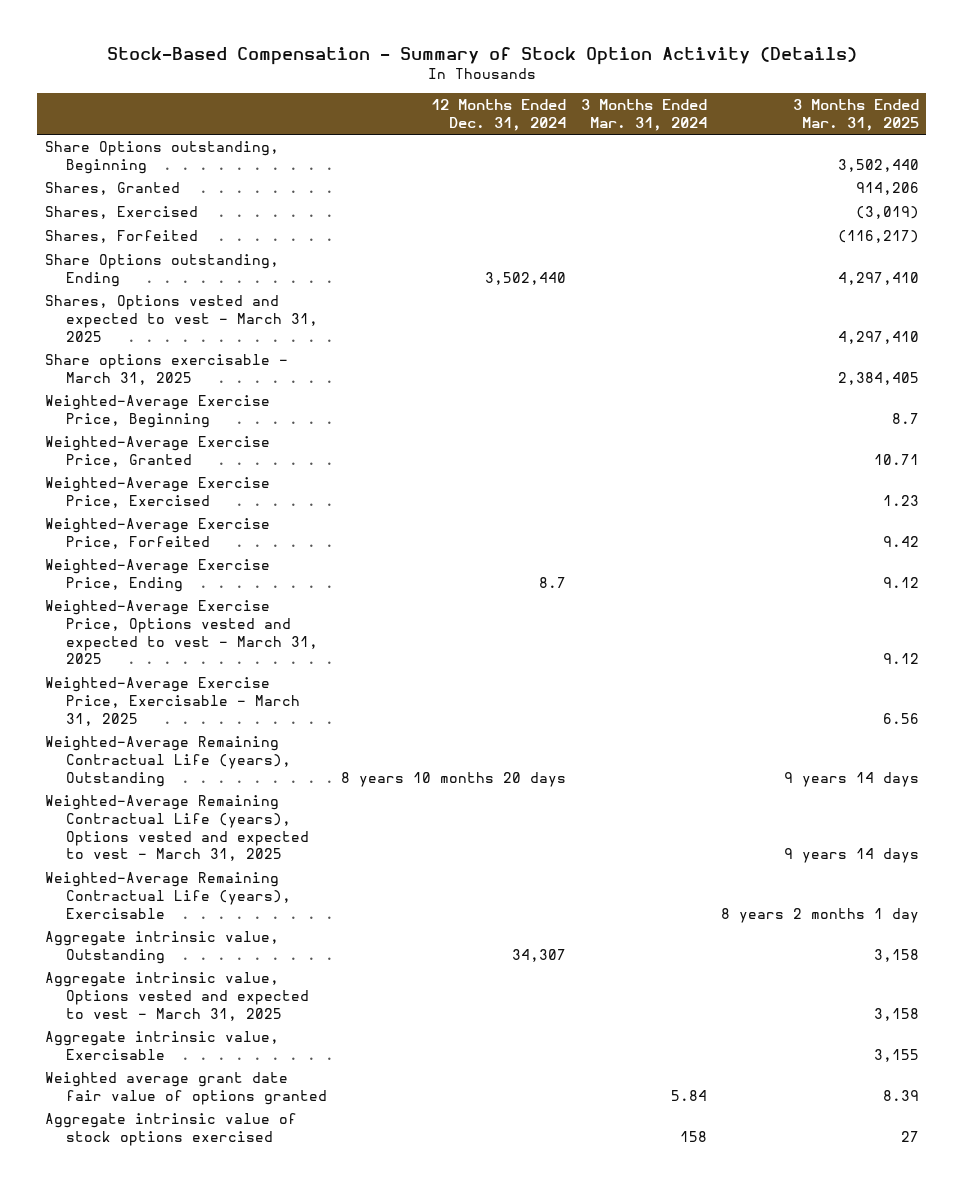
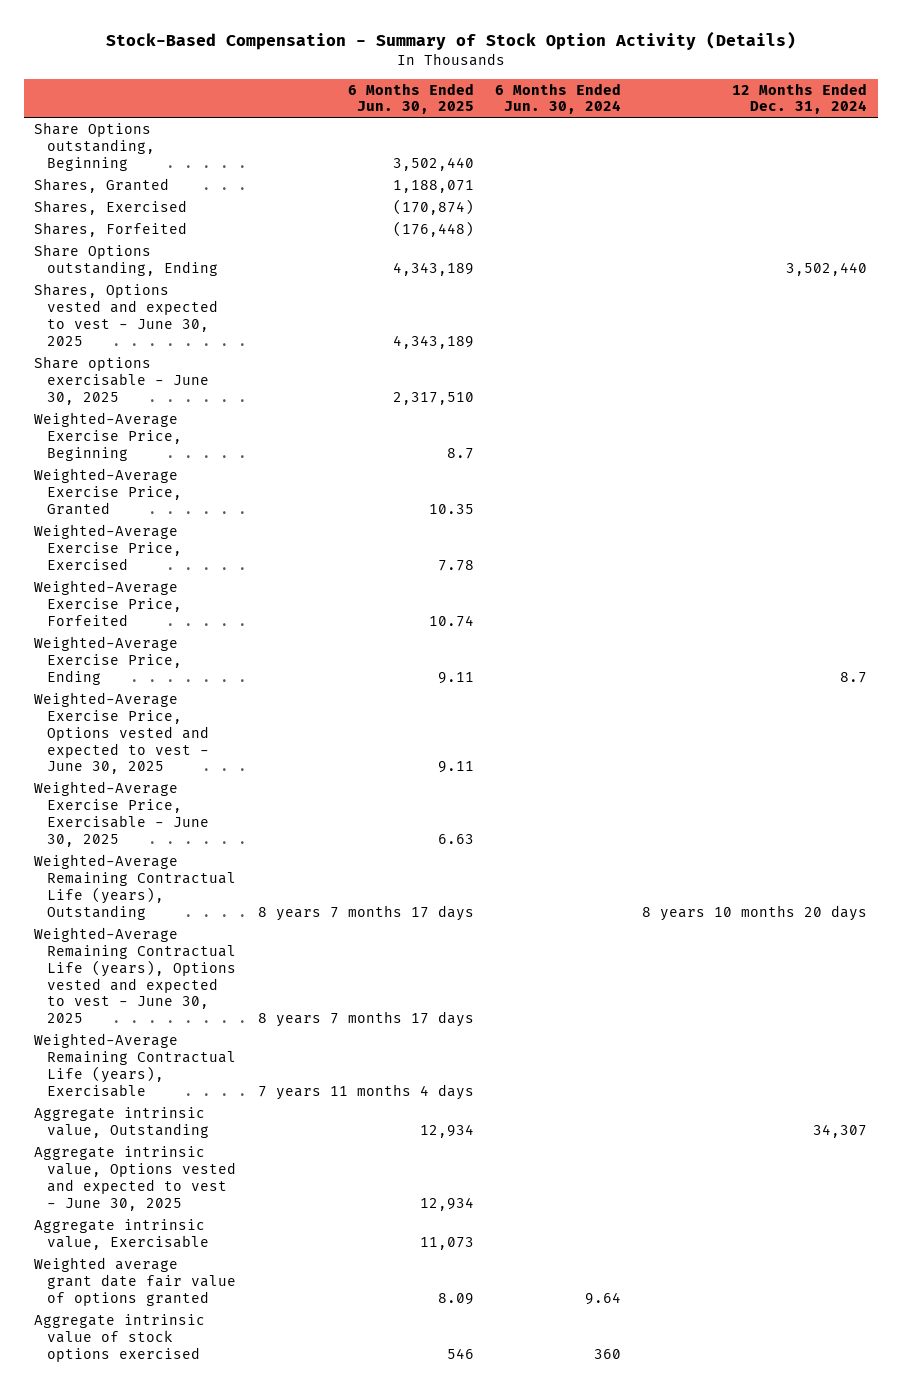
[580,99,707,131] 3 Months Ended Mar. 31, 2024 -> none
[793,99,920,131] 3 Months Ended Mar. 31, 2025 -> none
none -> [347,82,474,115] 6 Months Ended Jun. 30, 2025
none -> [494,82,621,115] 6 Months Ended Jun. 30, 2024
[44,295,318,342] Shares, Options vested and expected to vest - March 31, 2025 -> [34,282,219,346] Shares, Options vested and expected to vest - June 30, 2025
[44,354,288,385] Share options exercisable - March 31, 2025 -> [34,355,210,405] Share options exercisable - June 30, 2025
[44,600,318,665] Weighted-Average Exercise Price, Options vested and expected to vest - March 31, 2025 -> [34,691,210,775] Weighted-Average Exercise Price, Options vested and expected to vest - June 30, 2025
[44,677,300,726] Weighted-Average Exercise Price, Exercisable - March 31, 2025 -> [34,780,210,847] Weighted-Average Exercise Price, Exercisable - June 30, 2025
[44,795,309,862] Weighted-Average Remaining Contractual Life (years), Options vested and expected to vest - March 31, 2025 -> [34,926,237,1024] Weighted-Average Remaining Contractual Life (years), Options vested and expected to vest - June 30, 2025
[44,972,309,1021] Aggregate intrinsic value, Options vested and expected to vest - March 31, 2025 -> [34,1145,237,1211] Aggregate intrinsic value, Options vested and expected to vest - June 30, 2025

